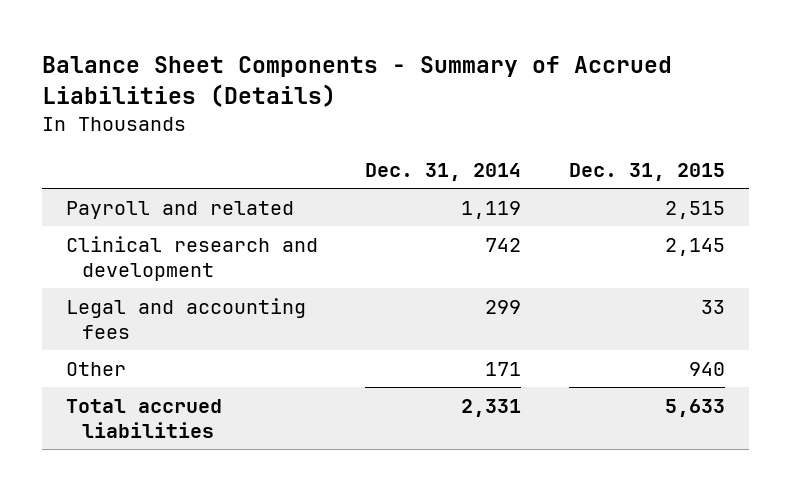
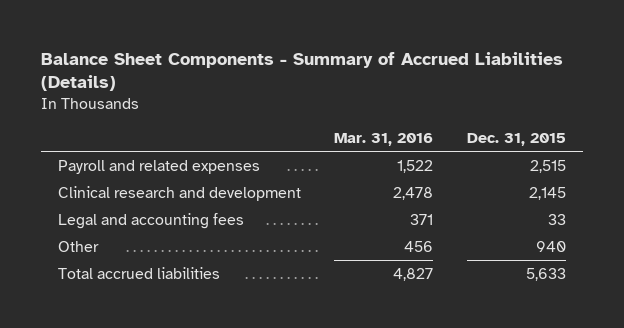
[365,163,522,182] Dec. 31, 2014 -> none
none -> [334,133,434,147] Mar. 31, 2016
[65,200,294,219] Payroll and related -> [57,159,260,174] Payroll and related expenses

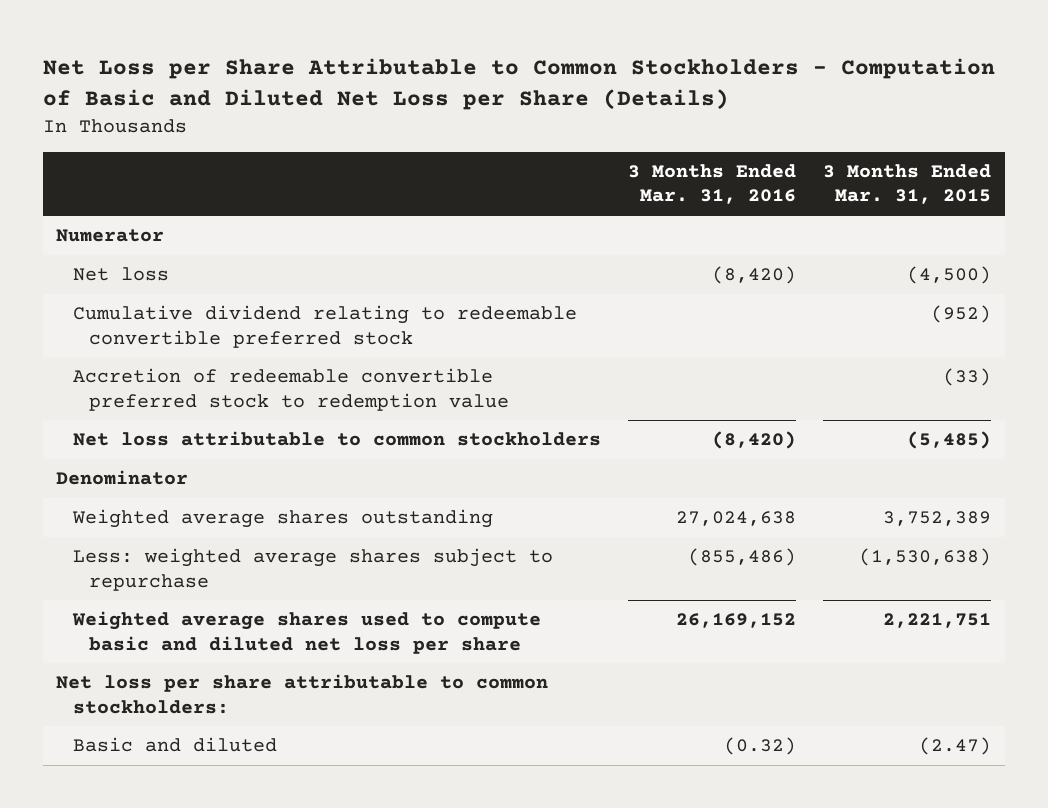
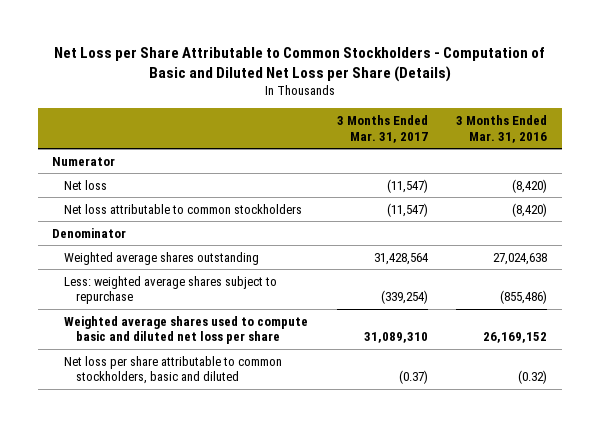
[823,163,992,205] 3 Months Ended Mar. 31, 2015 -> none
none -> [336,115,428,143] 3 Months Ended Mar. 31, 2017
[72,305,577,348] Cumulative dividend relating to redeemable convertible preferred stock -> none
[72,368,510,411] Accretion of redeemable convertible preferred stock to redemption value -> none
[56,674,549,714] Net loss per share attributable to common stockholders: -> none
[72,737,277,753] Basic and diluted -> [64,355,283,385] Net loss per share attributable to common stockholders, basic and diluted

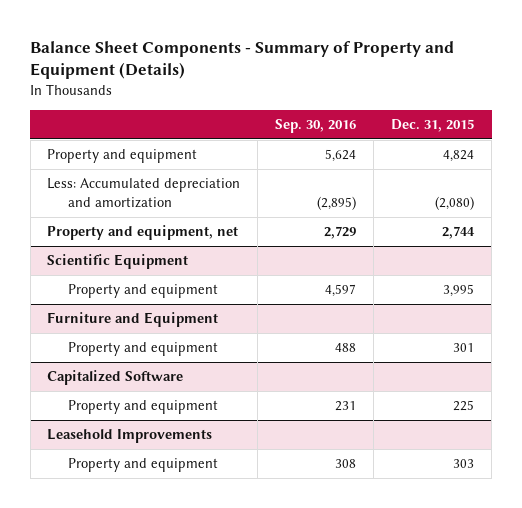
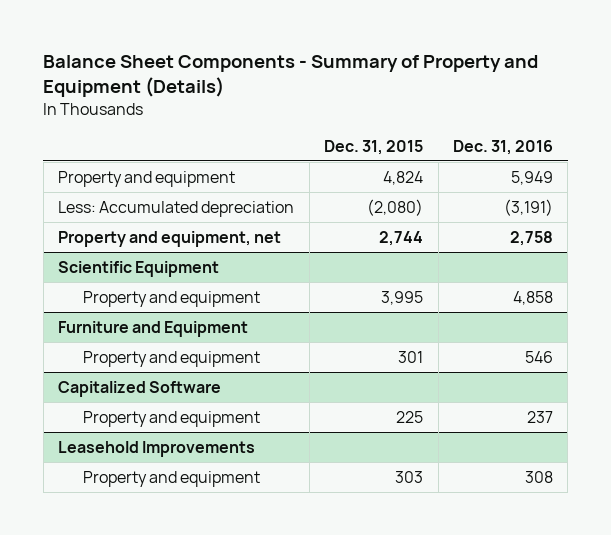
[275,118,357,133] Sep. 30, 2016 -> none
none -> [453,139,554,155] Dec. 31, 2016
[47,178,241,208] Less: Accumulated depreciation and amortization -> [58,200,295,217] Less: Accumulated depreciation

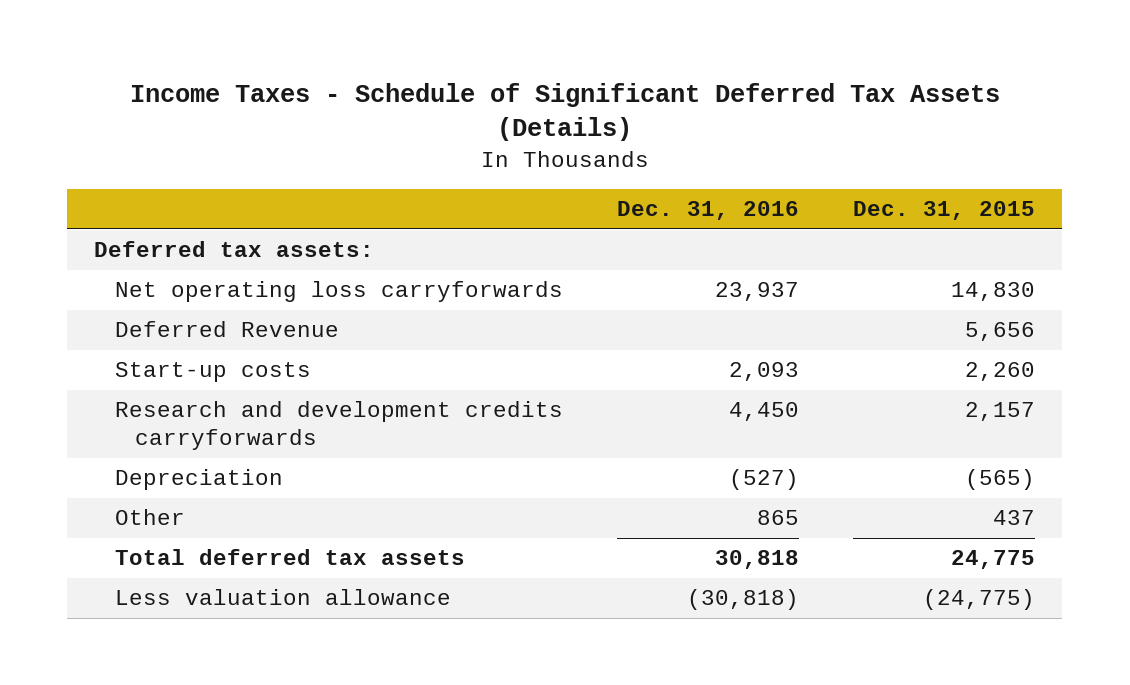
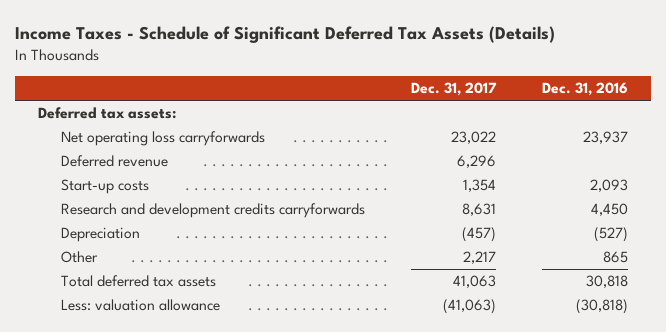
[853,201,1036,221] Dec. 31, 2015 -> none
none -> [411,82,498,97] Dec. 31, 2017
[114,321,339,338] Deferred Revenue -> [61,155,169,168] Deferred revenue
[114,589,451,606] Less valuation allowance -> [61,299,221,312] Less: valuation allowance

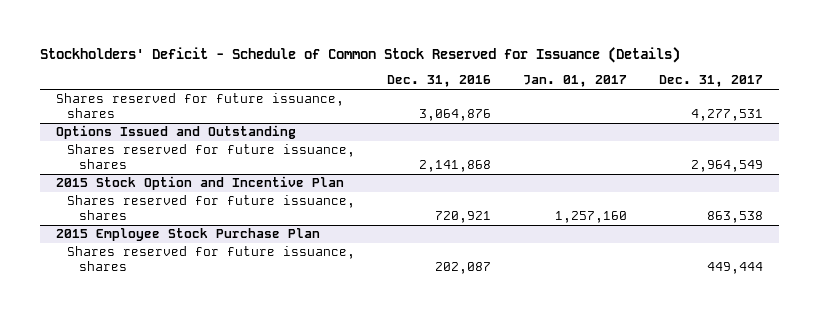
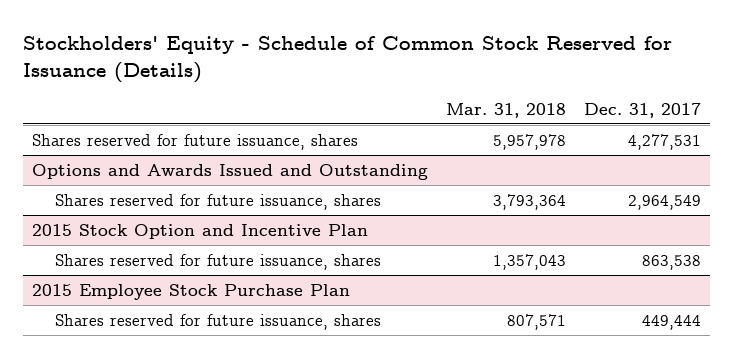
[39,46,680,63] Stockholders' Deficit - Schedule of Common Stock Reserved for Issuance (Details) -> [23,36,673,83] Stockholders' Equity - Schedule of Common Stock Reserved for Issuance (Details)
[387,75,492,88] Dec. 31, 2016 -> none
[523,75,628,88] Jan. 01, 2017 -> none
none -> [446,102,567,118] Mar. 31, 2018
[55,125,296,140] Options Issued and Outstanding -> [32,163,429,180] Options and Awards Issued and Outstanding

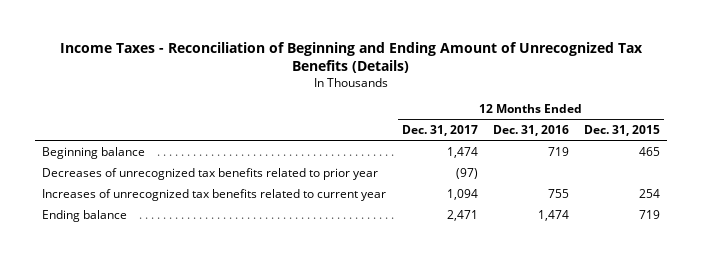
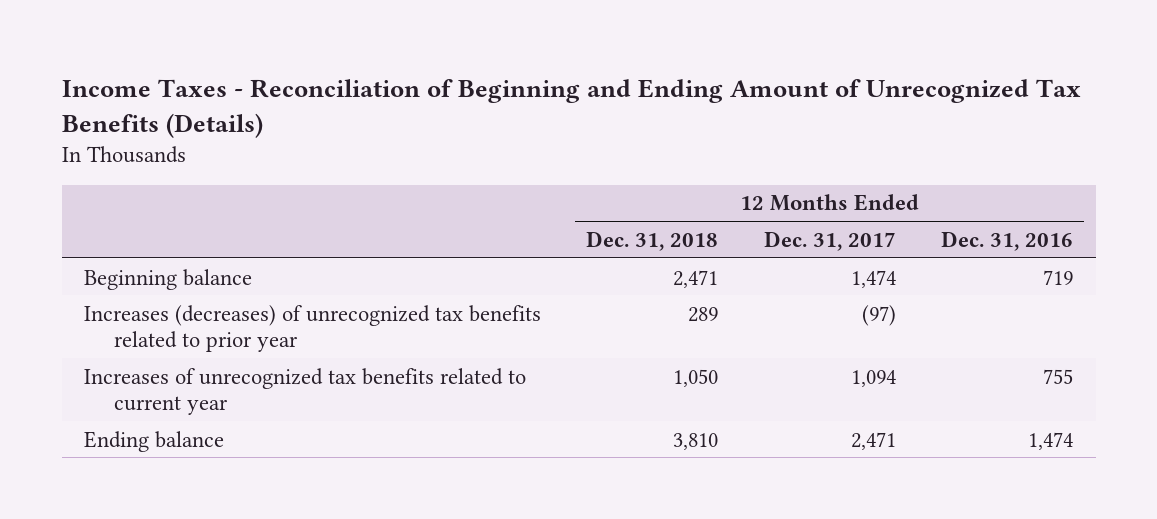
[583,125,660,137] Dec. 31, 2015 -> none
none -> [586,230,719,251] Dec. 31, 2018
[42,167,379,180] Decreases of unrecognized tax benefits related to prior year -> [84,304,542,353] Increases (decreases) of unrecognized tax benefits related to prior year

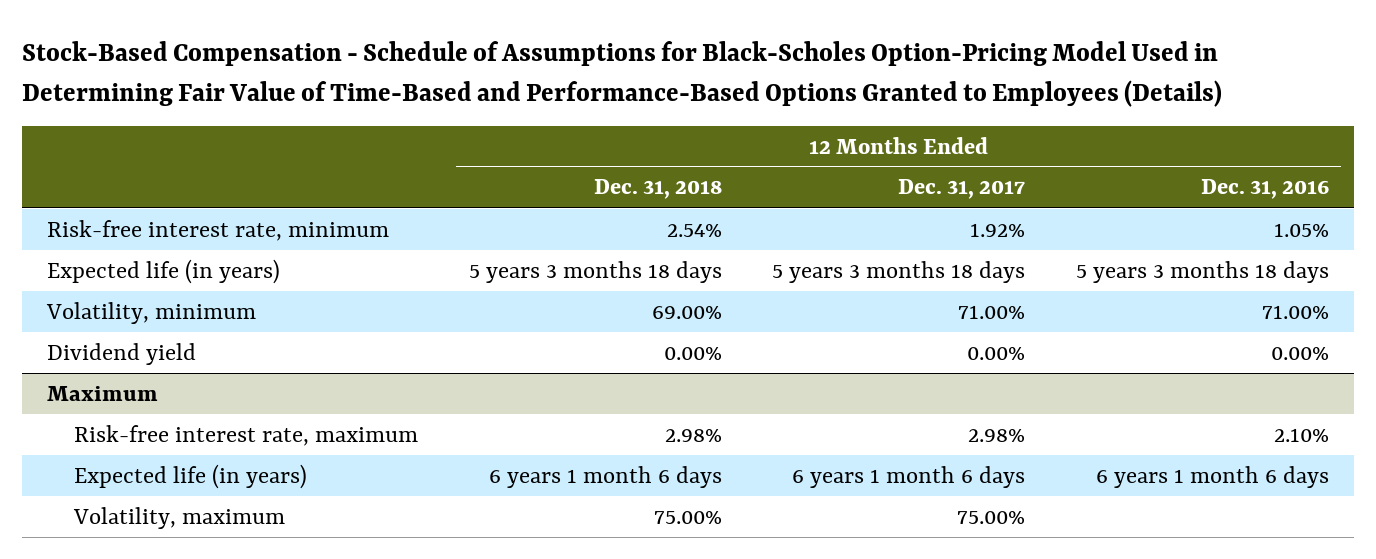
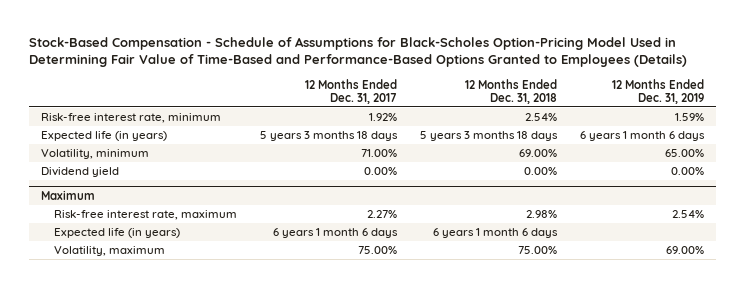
[1200,179,1329,200] Dec. 31, 2016 -> none
none -> [612,78,705,104] 12 Months Ended Dec. 31, 2019
[968,428,1026,442] 2.98% -> [367,210,398,219] 2.27%

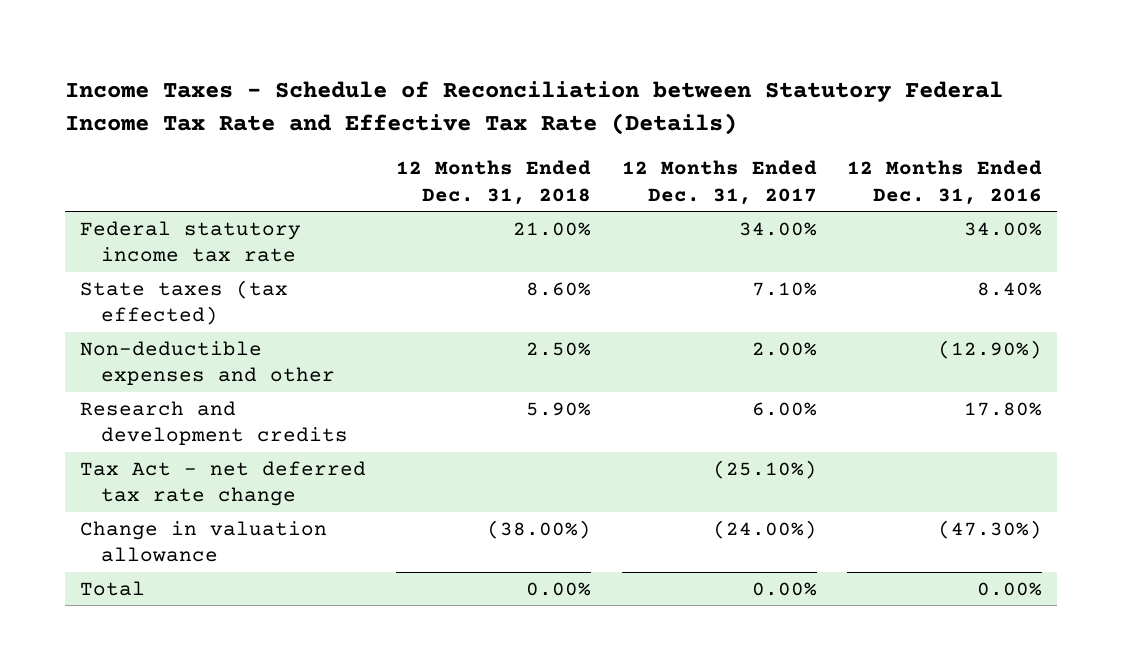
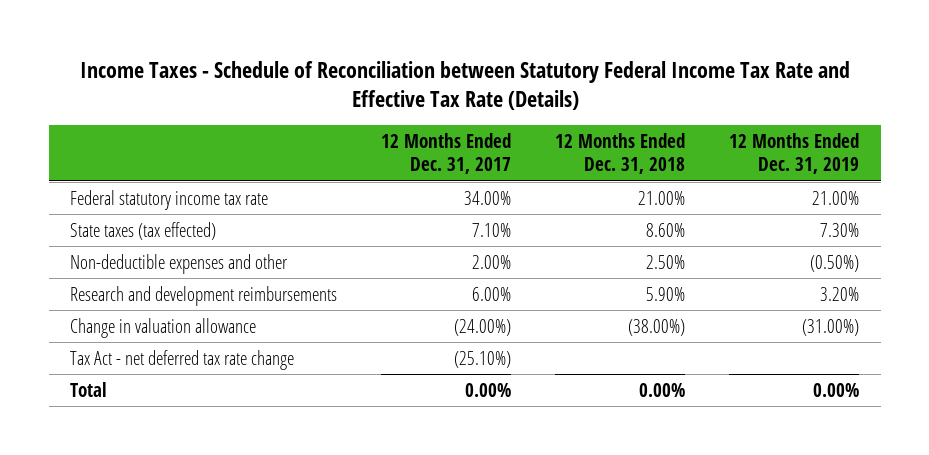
[846,159,1042,205] 12 Months Ended Dec. 31, 2016 -> none
none -> [728,132,859,175] 12 Months Ended Dec. 31, 2019
[79,400,348,446] Research and development credits -> [70,285,338,306] Research and development reimbursements
[79,460,366,507] Tax Act - net deferred tax rate change -> [70,349,295,370] Tax Act - net deferred tax rate change

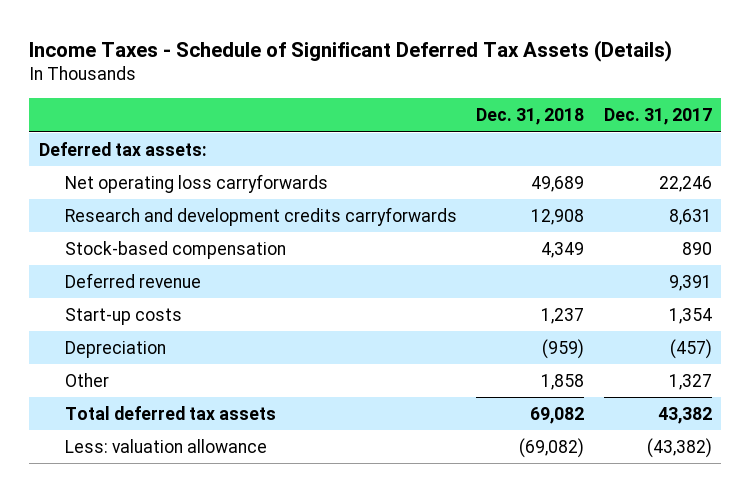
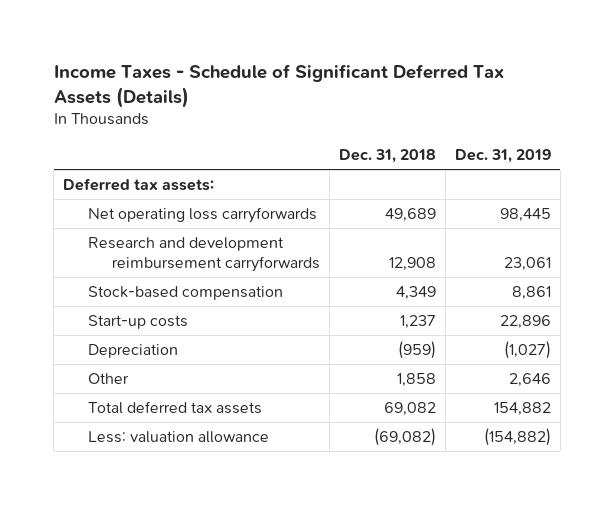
[603,108,712,126] Dec. 31, 2017 -> none
none -> [454,149,551,164] Dec. 31, 2019
[64,207,457,227] Research and development credits carryforwards -> [87,236,321,272] Research and development reimbursement carryforwards
[64,273,201,289] Deferred revenue -> none

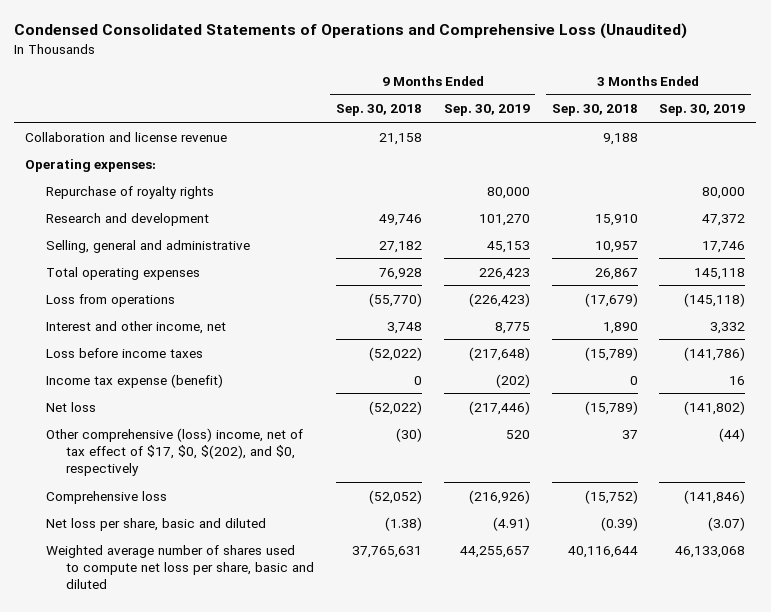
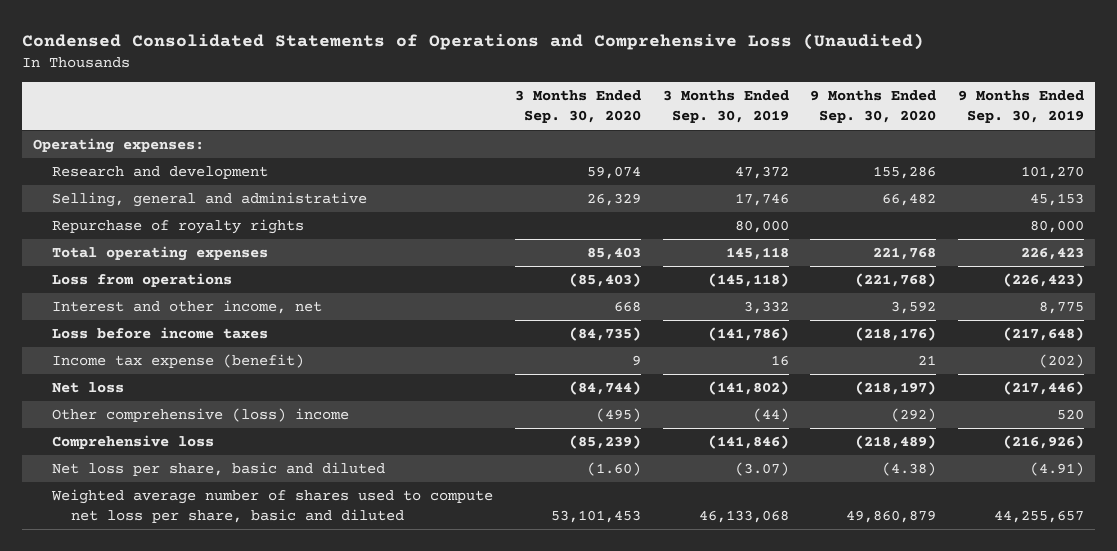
[335,104,422,117] Sep. 30, 2018 -> none
[551,104,638,117] Sep. 30, 2018 -> none
none -> [514,90,641,124] 3 Months Ended Sep. 30, 2020
none -> [810,90,937,124] 9 Months Ended Sep. 30, 2020
[25,131,228,142] Collaboration and license revenue -> none
[45,185,214,199] Repurchase of royalty rights -> [51,219,304,235] Repurchase of royalty rights
[45,427,303,476] Other comprehensive (loss) income, net of tax effect of $17, $0, $(202), and $0, respectively -> [51,408,349,423] Other comprehensive (loss) income

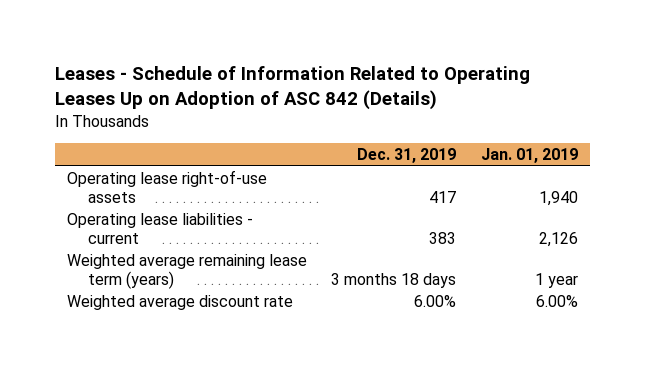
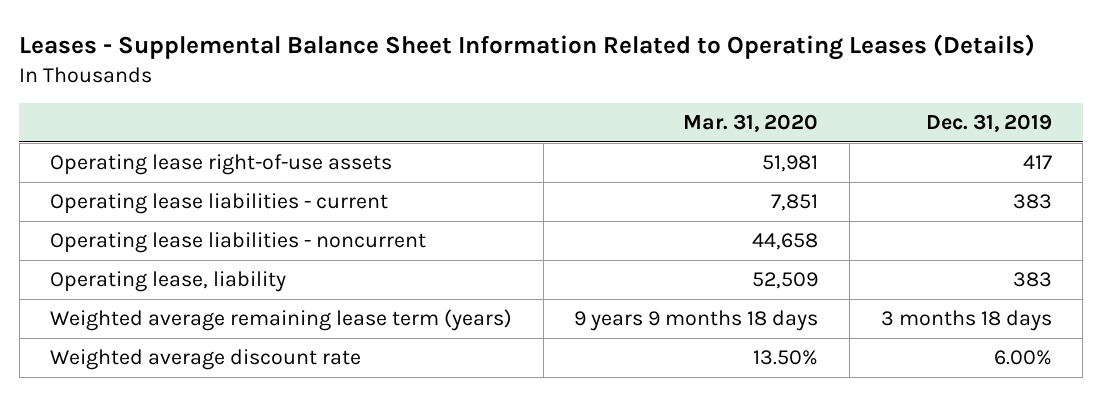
[55,66,531,111] Leases - Schedule of Information Related to Operating Leases Up on Adoption of ASC 842 (Details) -> [19,33,1036,60] Leases - Supplemental Balance Sheet Information Related to Operating Leases (Details)
[480,148,578,164] Jan. 01, 2019 -> none
none -> [683,114,819,133] Mar. 31, 2020
none -> [50,232,427,254] Operating lease liabilities - noncurrent
none -> [50,271,287,293] Operating lease, liability

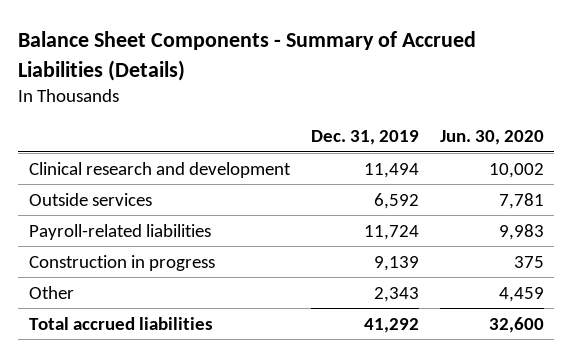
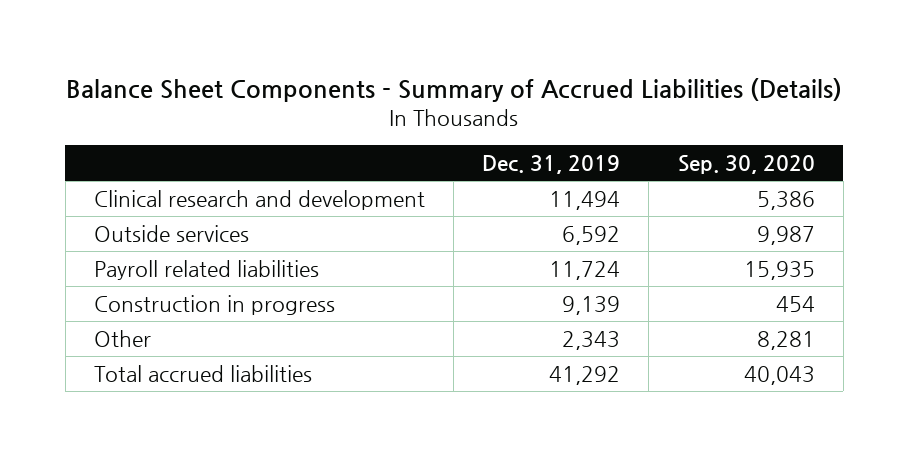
[439,130,544,146] Jun. 30, 2020 -> none
none -> [677,154,815,174] Sep. 30, 2020
[28,223,211,240] Payroll-related liabilities -> [93,259,319,280] Payroll related liabilities

